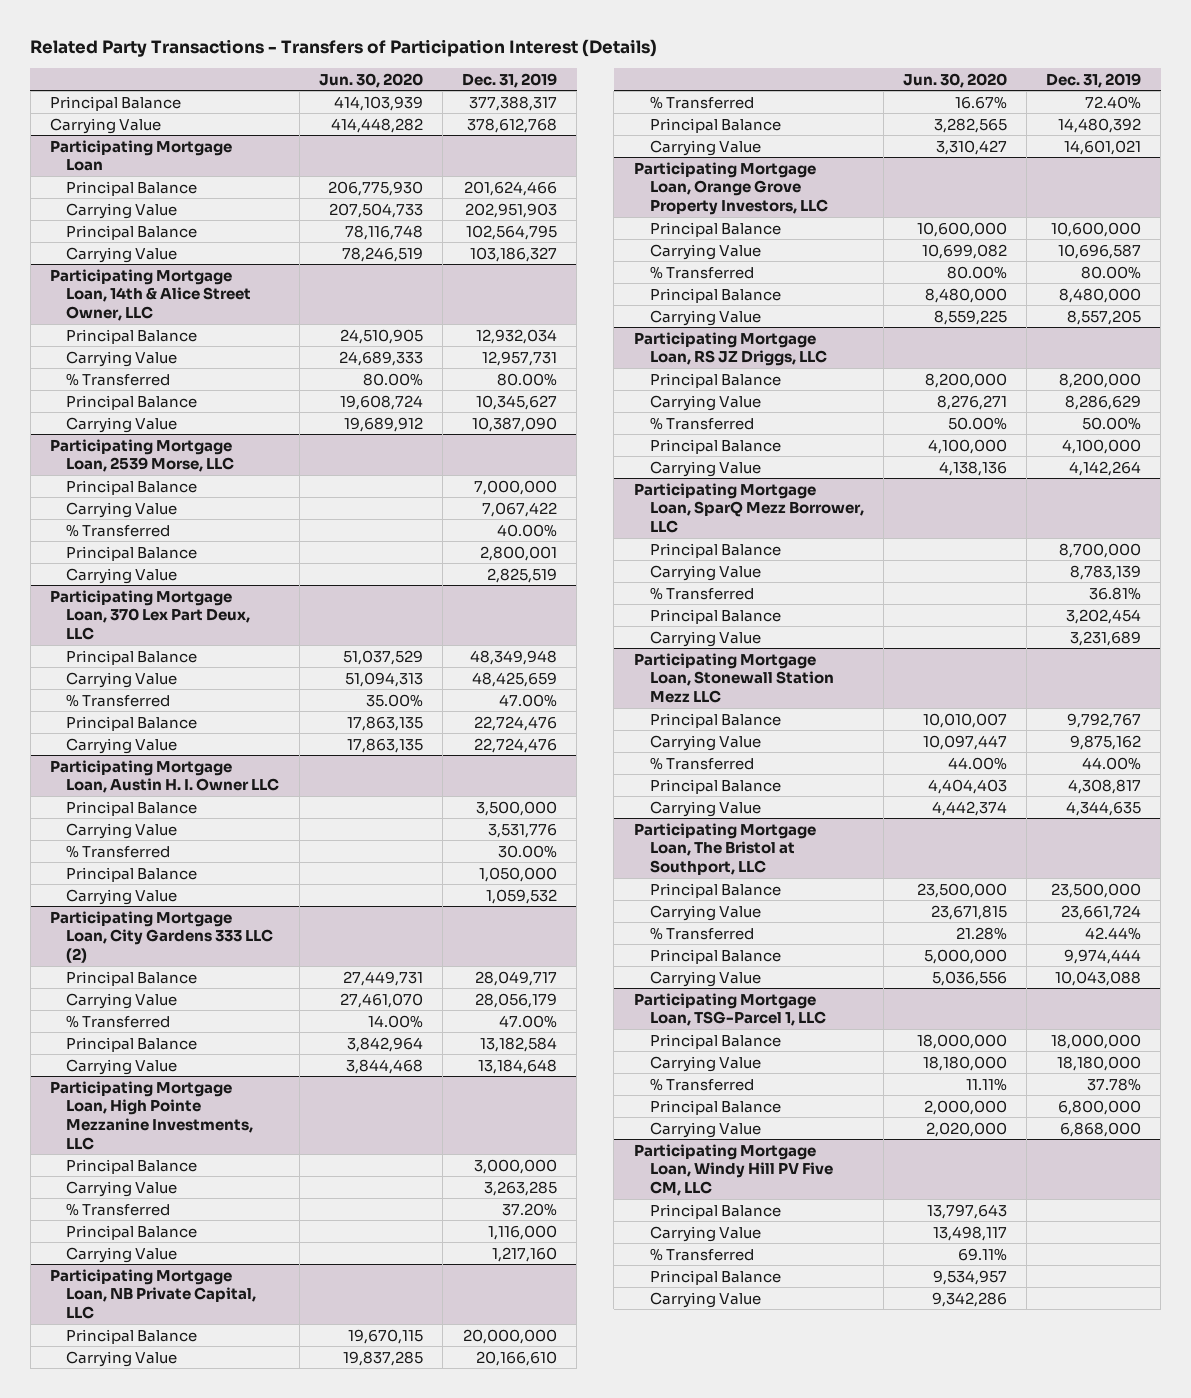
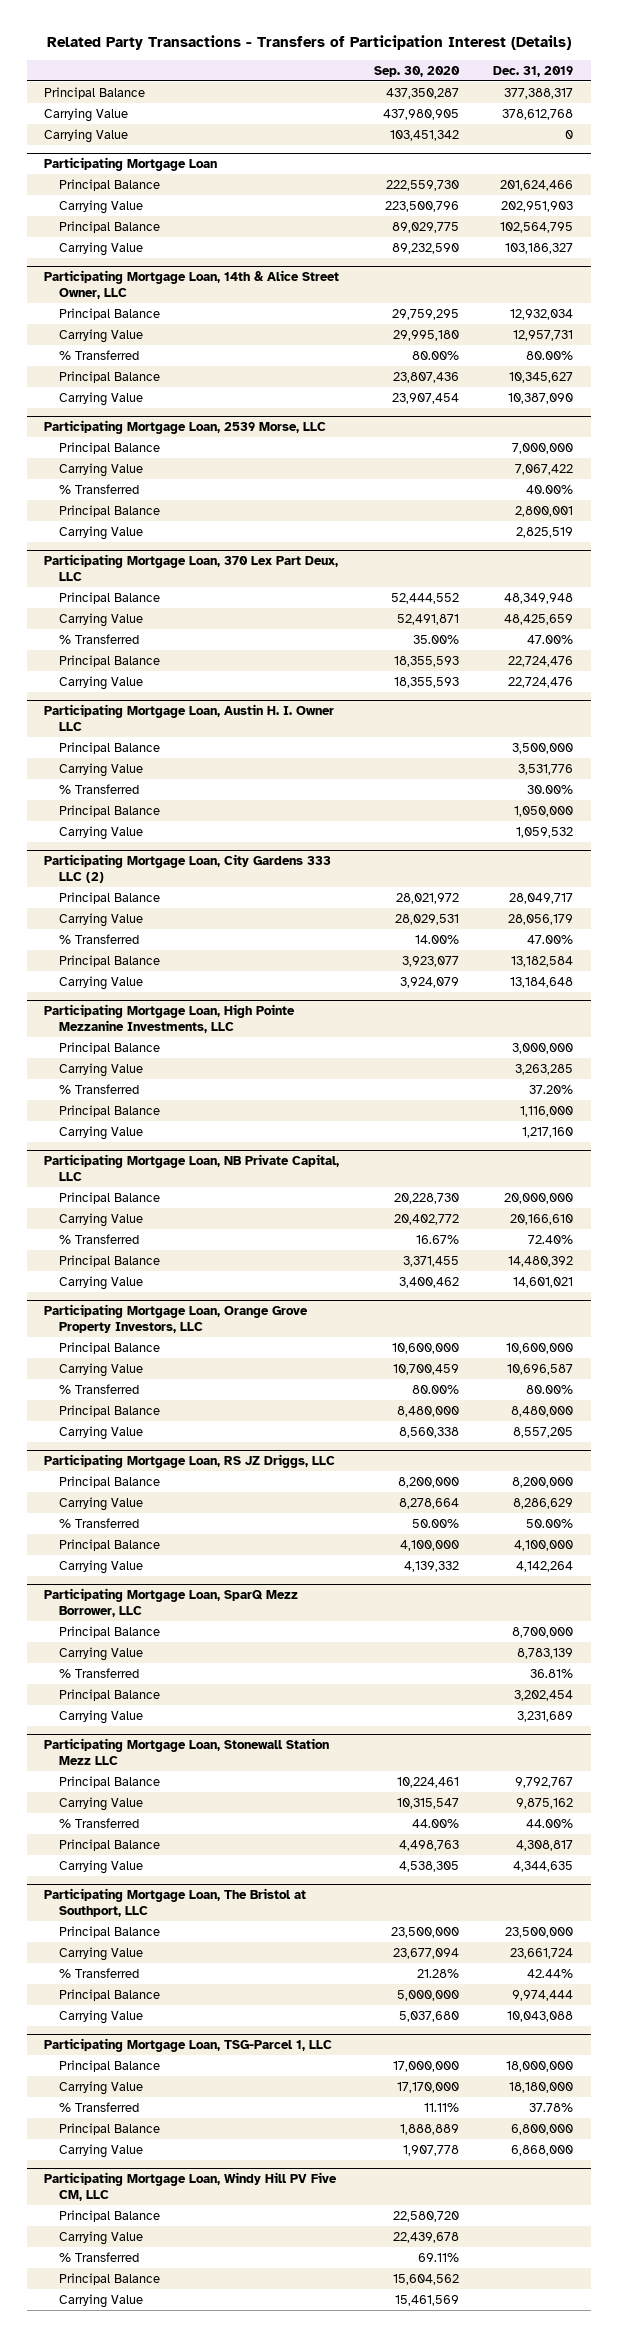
[318,72,423,88] Jun. 30, 2020 -> none
none -> [373,65,460,77] Sep. 30, 2020
none -> [44,128,129,143] Carrying Value

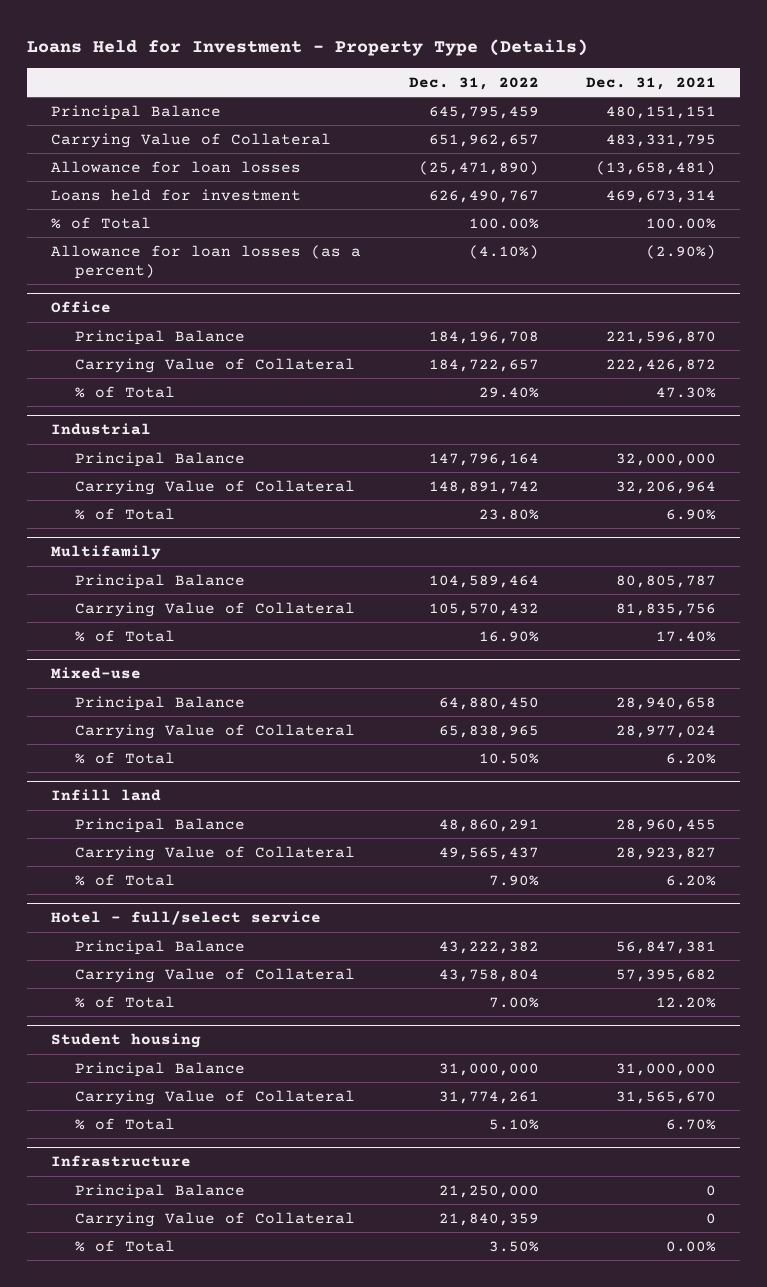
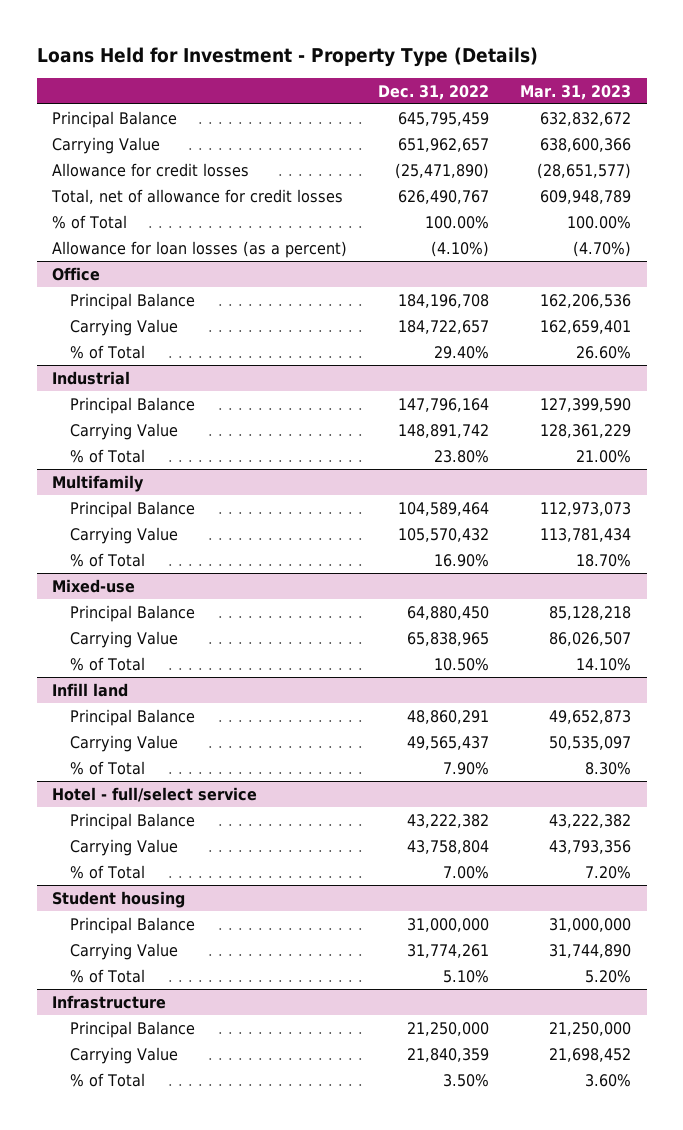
[586,77,717,91] Dec. 31, 2021 -> none
none -> [520,84,632,100] Mar. 31, 2023
[50,132,331,148] Carrying Value of Collateral -> [52,136,161,154] Carrying Value
[50,160,301,173] Allowance for loan losses -> [52,162,250,177] Allowance for credit losses
[50,188,301,201] Loans held for investment -> [51,188,344,204] Total, net of allowance for credit losses
[74,357,355,373] Carrying Value of Collateral -> [70,318,179,336] Carrying Value
[74,479,355,495] Carrying Value of Collateral -> [70,422,179,440] Carrying Value
[74,601,355,617] Carrying Value of Collateral -> [70,526,179,544] Carrying Value
[74,723,355,739] Carrying Value of Collateral -> [70,630,179,648] Carrying Value
[74,845,355,861] Carrying Value of Collateral -> [70,734,179,752] Carrying Value
[74,967,355,983] Carrying Value of Collateral -> [70,838,179,856] Carrying Value
[74,1089,355,1105] Carrying Value of Collateral -> [70,942,179,960] Carrying Value
[74,1211,355,1227] Carrying Value of Collateral -> [70,1046,179,1064] Carrying Value

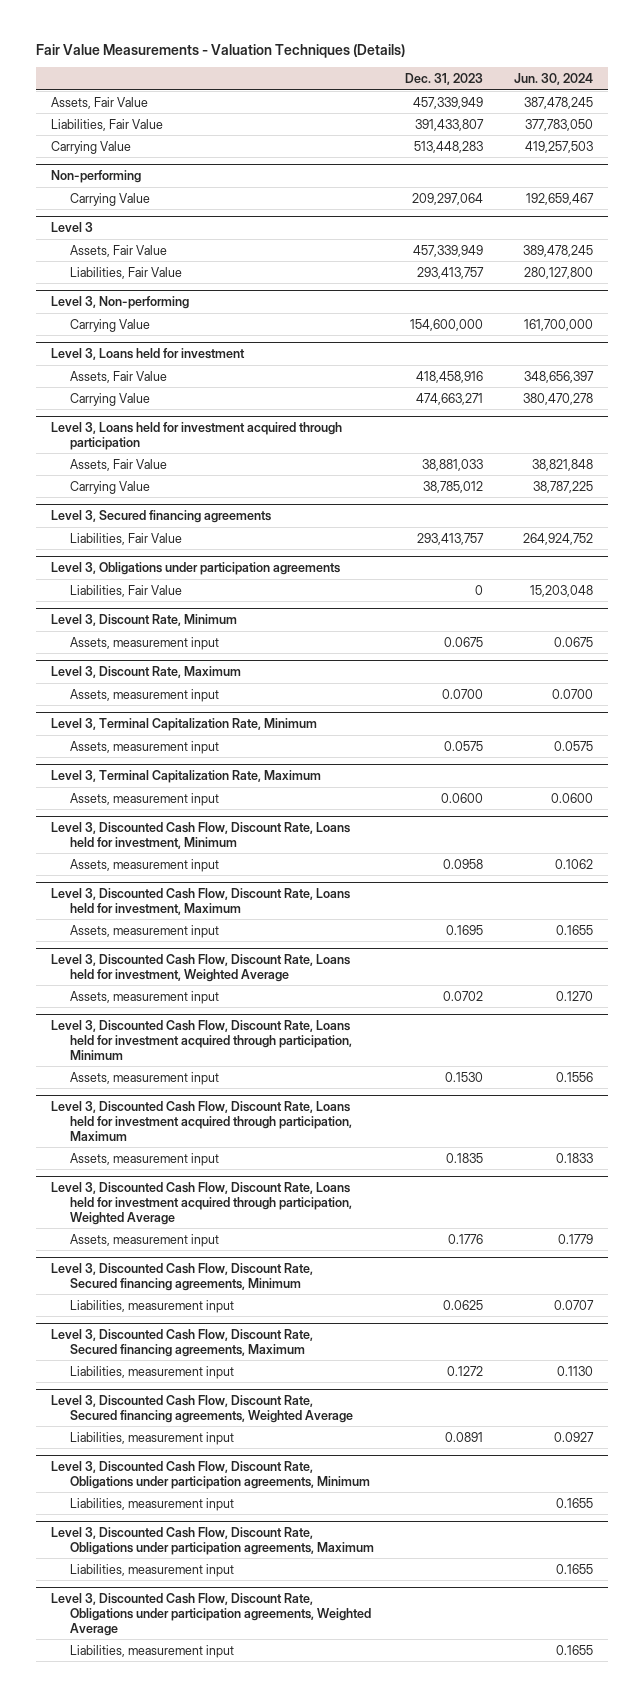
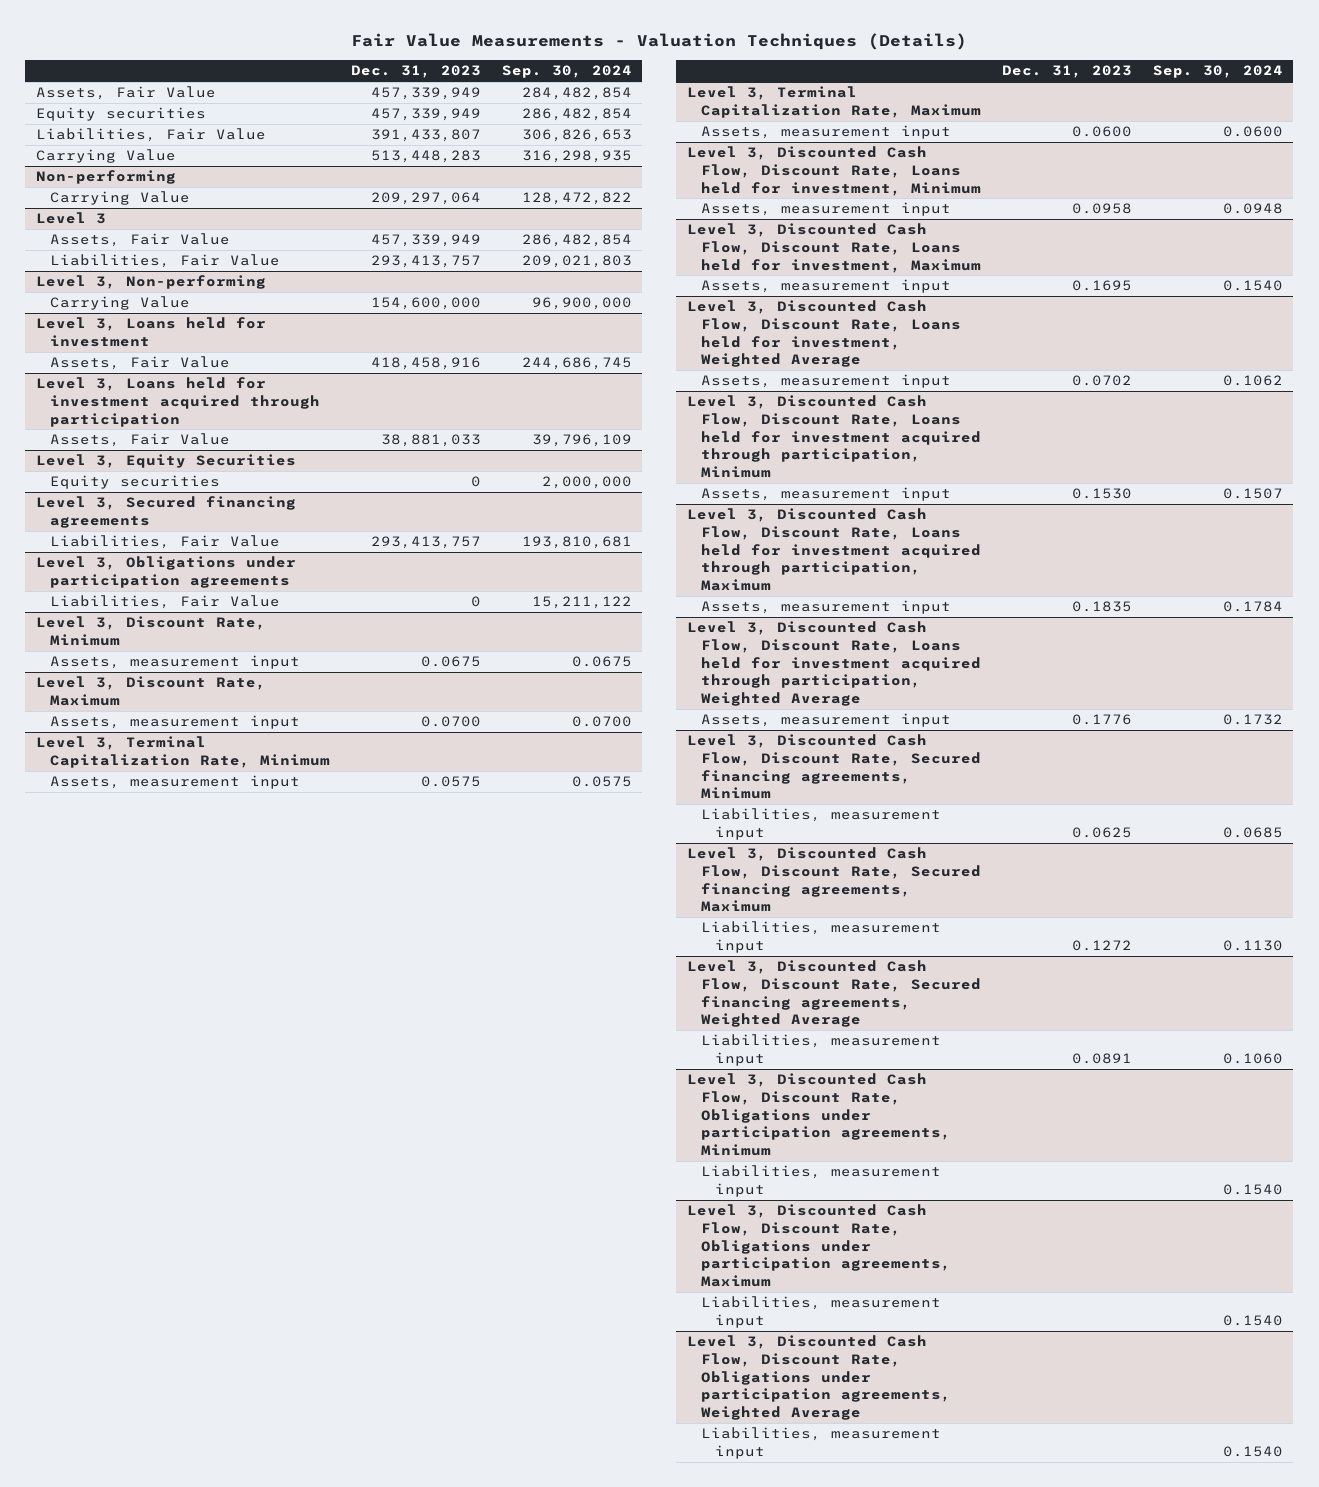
[513,73,593,86] Jun. 30, 2024 -> none
none -> [501,65,632,79] Sep. 30, 2024
none -> [35,107,206,122] Equity securities
[70,392,151,406] Carrying Value -> none
[70,480,151,494] Carrying Value -> none
none -> [35,454,296,469] Level 3, Equity Securities
none -> [49,475,220,490] Equity securities

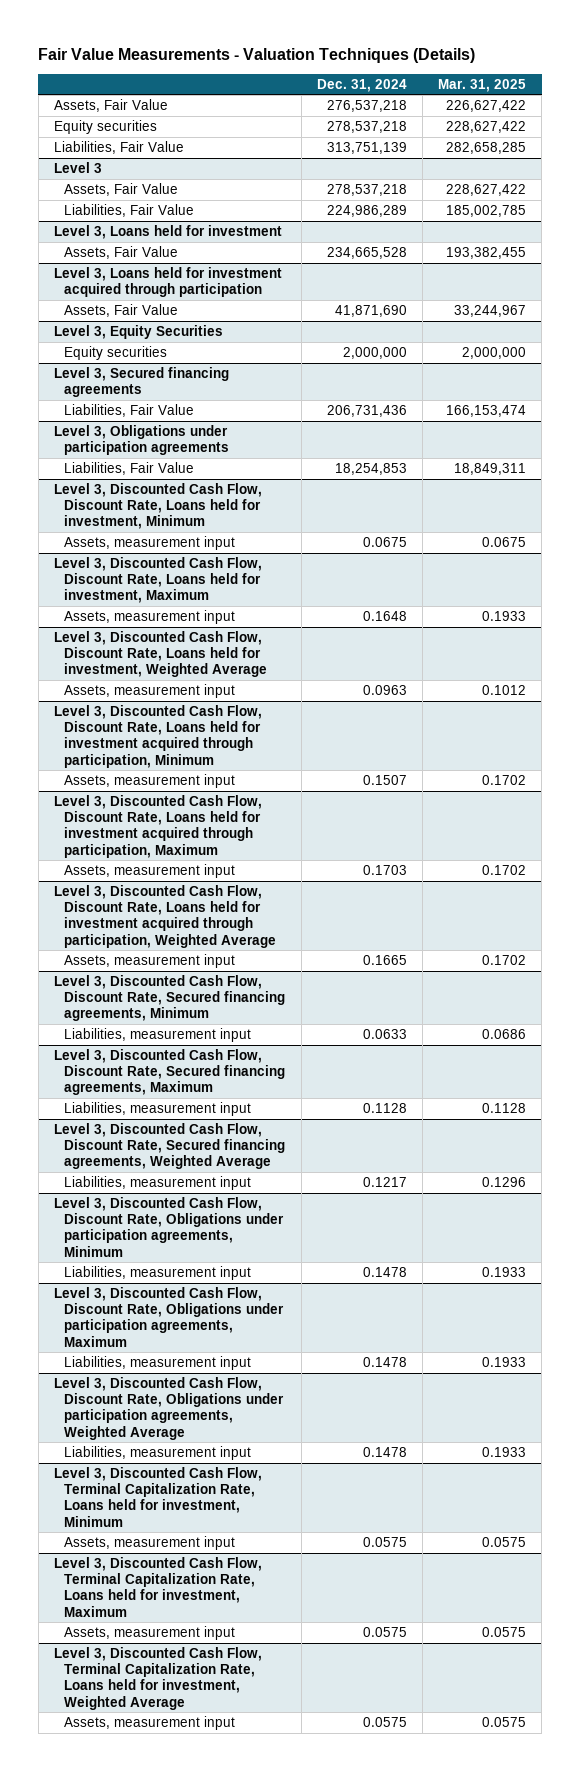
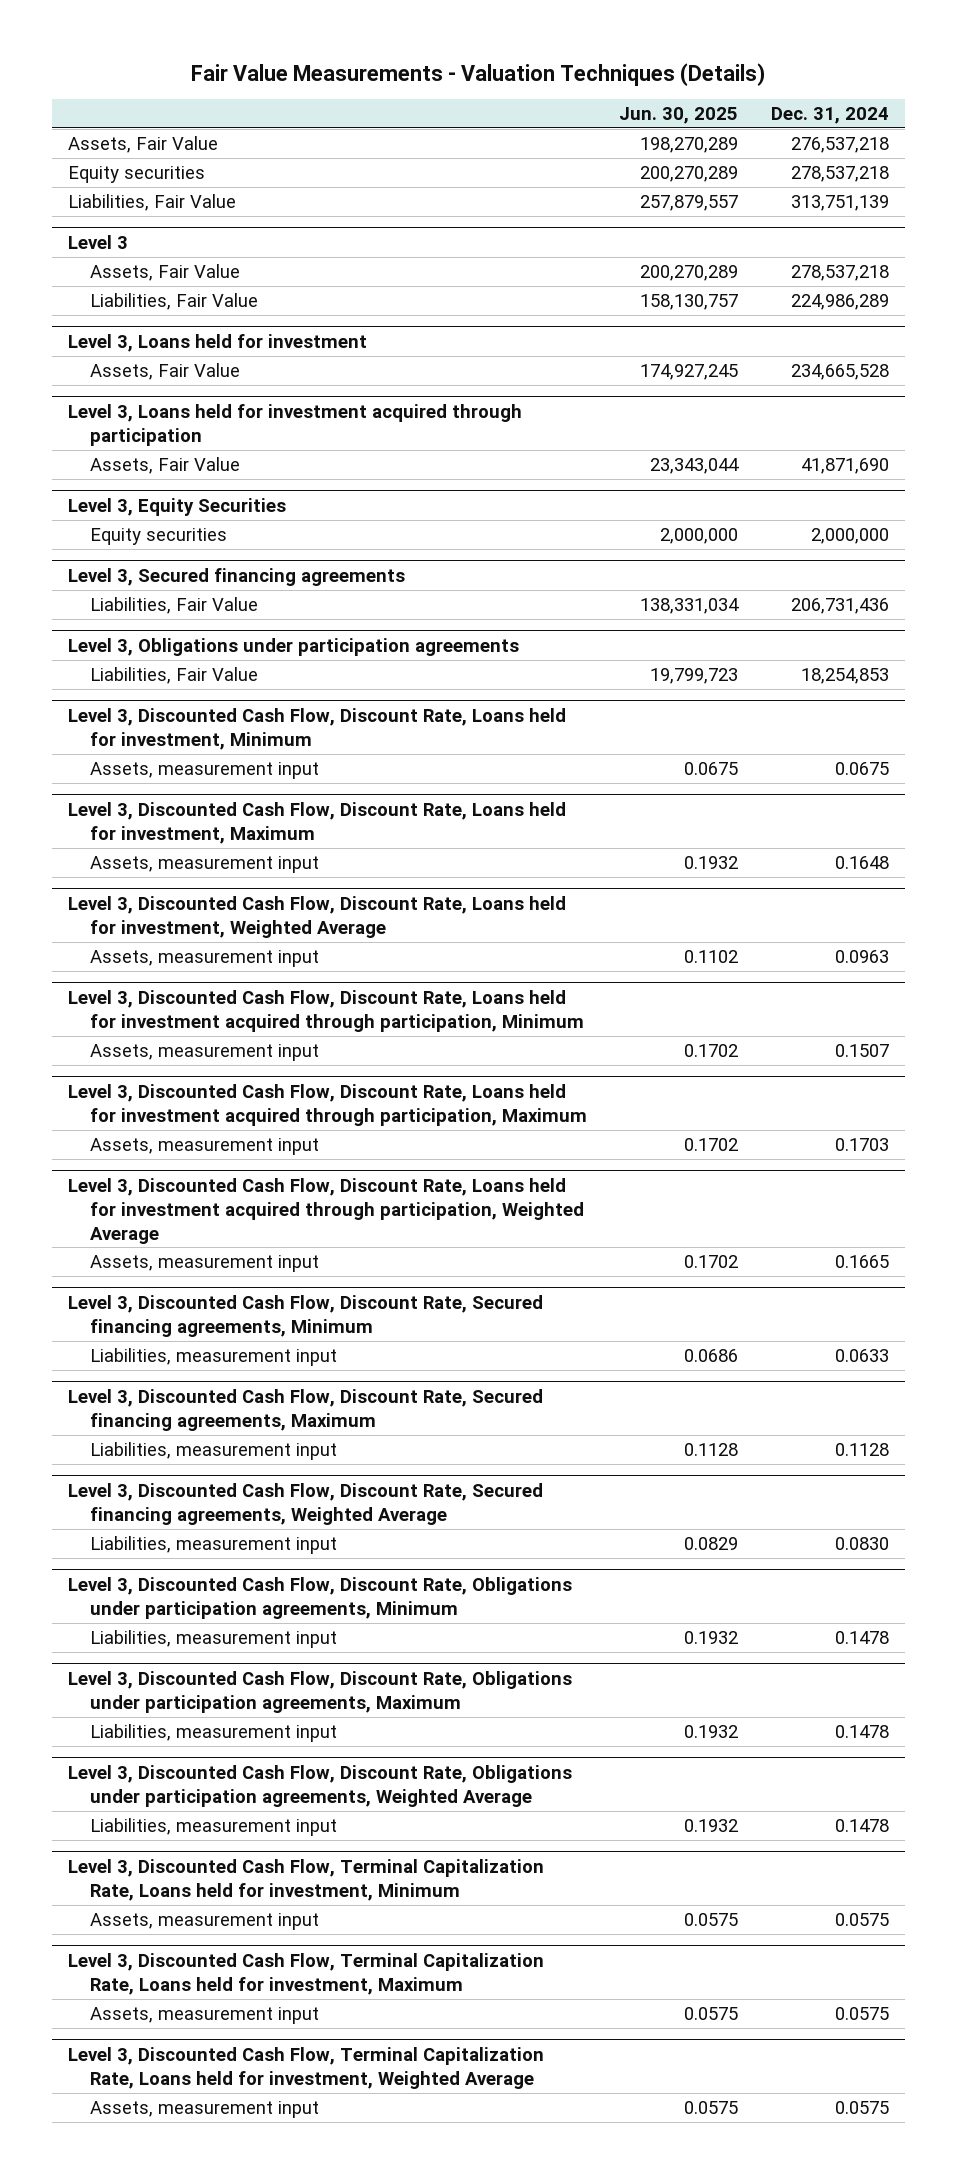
[437,78,526,92] Mar. 31, 2025 -> none
none -> [619,106,739,124] Jun. 30, 2025
[362,1177,407,1188] 0.1217 -> [834,1536,889,1550] 0.0830

